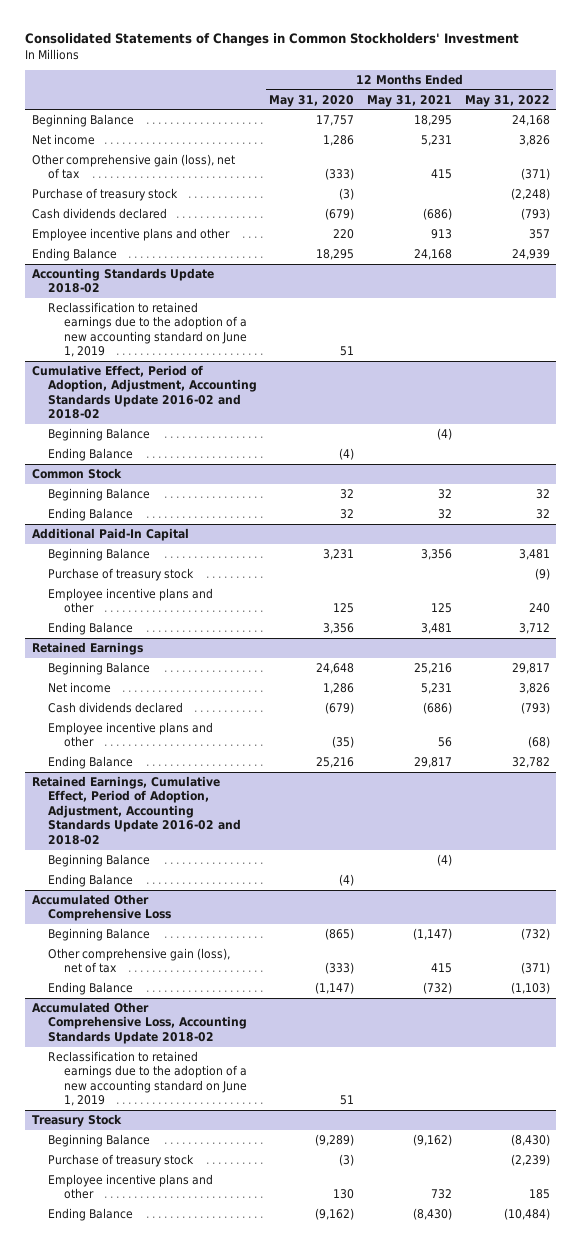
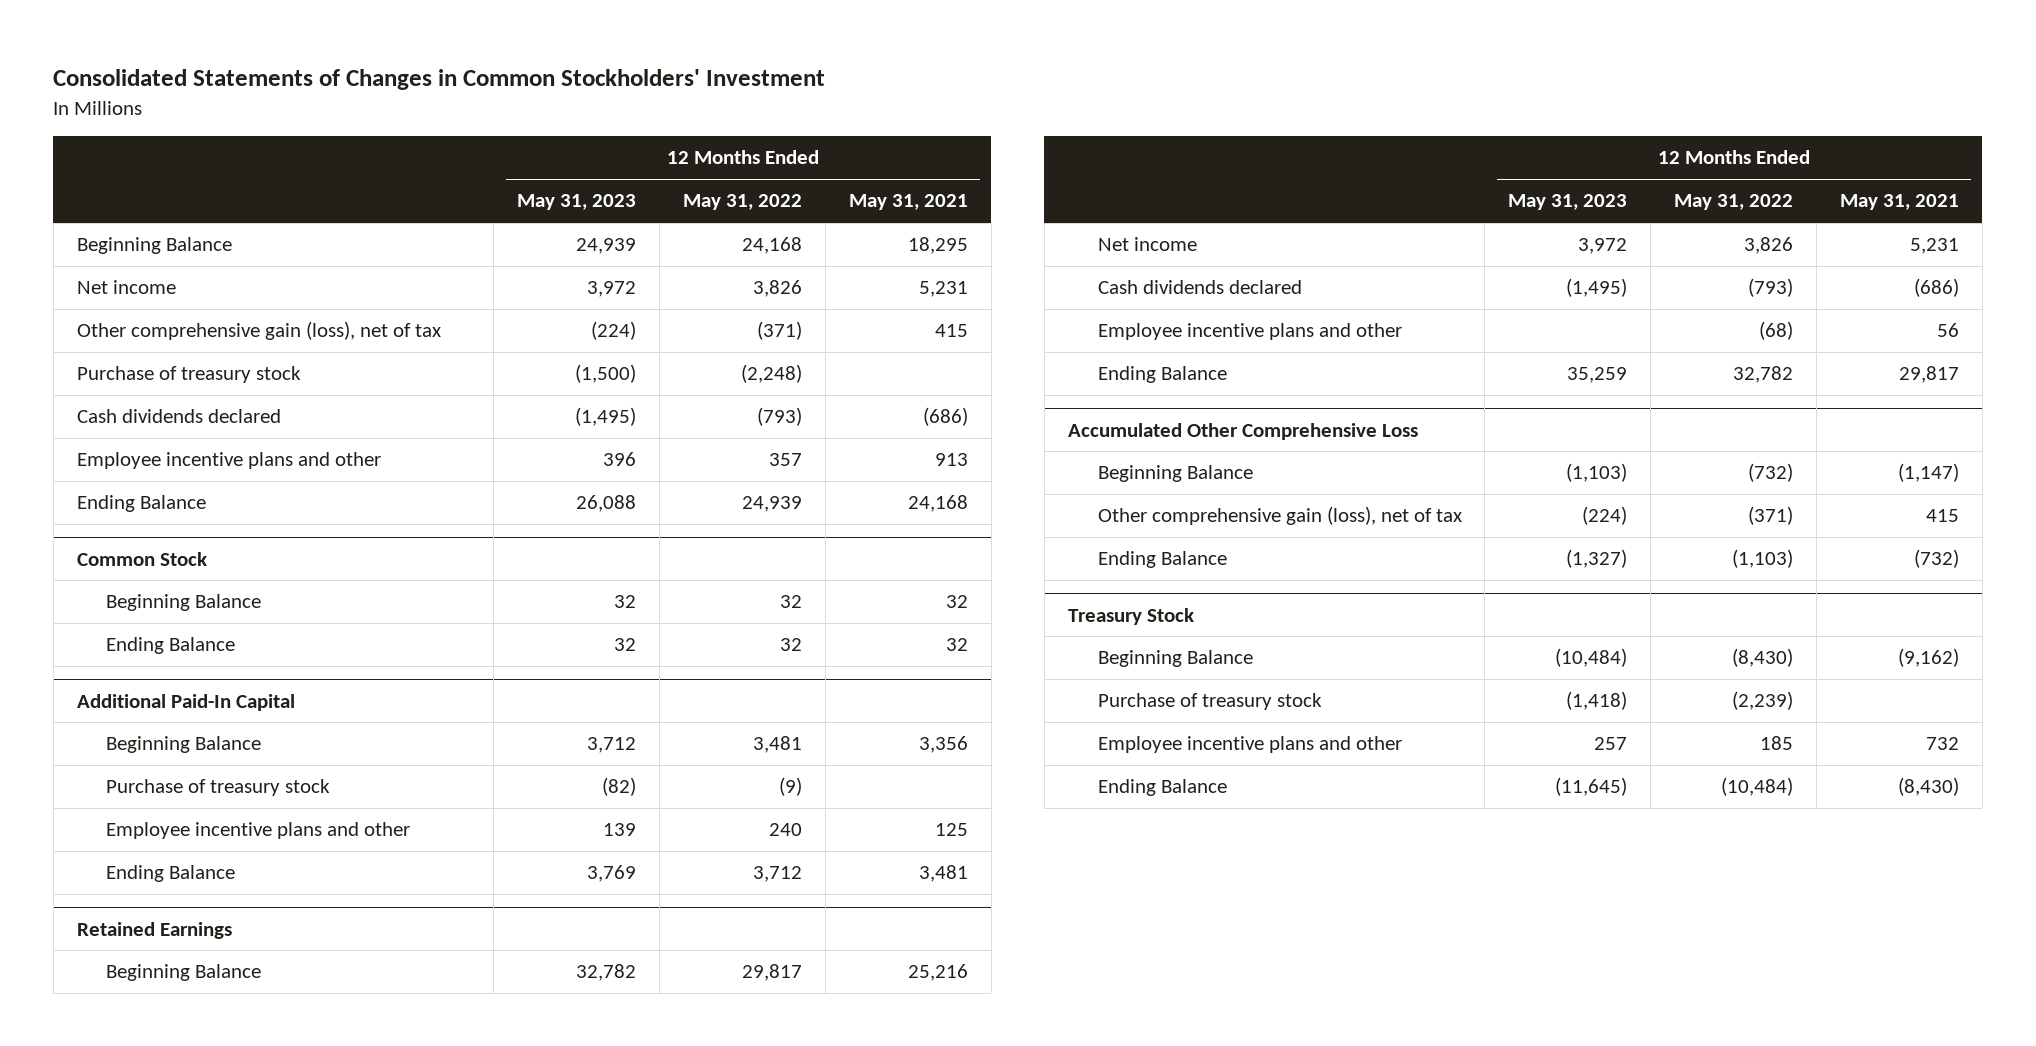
[269,94,355,107] May 31, 2020 -> none
none -> [517,194,637,211] May 31, 2023
[31,267,214,294] Accounting Standards Update 2018-02 -> none
[47,301,248,358] Reclassification to retained earnings due to the adoption of a new accounting standard on June 1, 2019 -> none
[31,364,257,420] Cumulative Effect, Period of Adoption, Adjustment, Accounting Standards Update 2016-02 and 2018-02 -> none
[47,427,150,441] Beginning Balance -> none
[47,447,133,461] Ending Balance -> none
[31,775,241,845] Retained Earnings, Cumulative Effect, Period of Adoption, Adjustment, Accounting Standards Update 2016-02 and 2018-02 -> none
[47,853,150,867] Beginning Balance -> none
[47,873,133,887] Ending Balance -> none
[31,1001,247,1044] Accumulated Other Comprehensive Loss, Accounting Standards Update 2018-02 -> none
[47,1050,248,1107] Reclassification to retained earnings due to the adoption of a new accounting standard on June 1, 2019 -> none

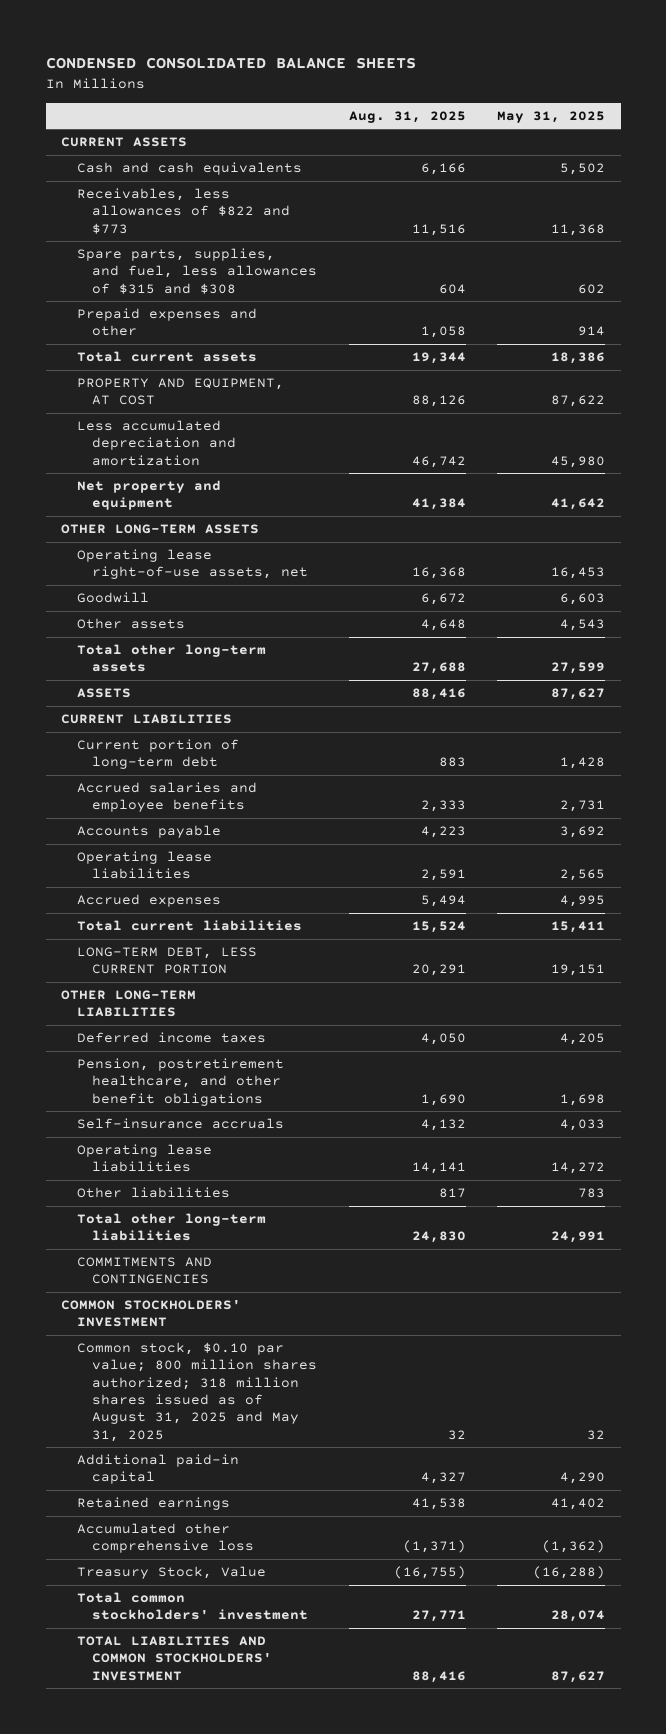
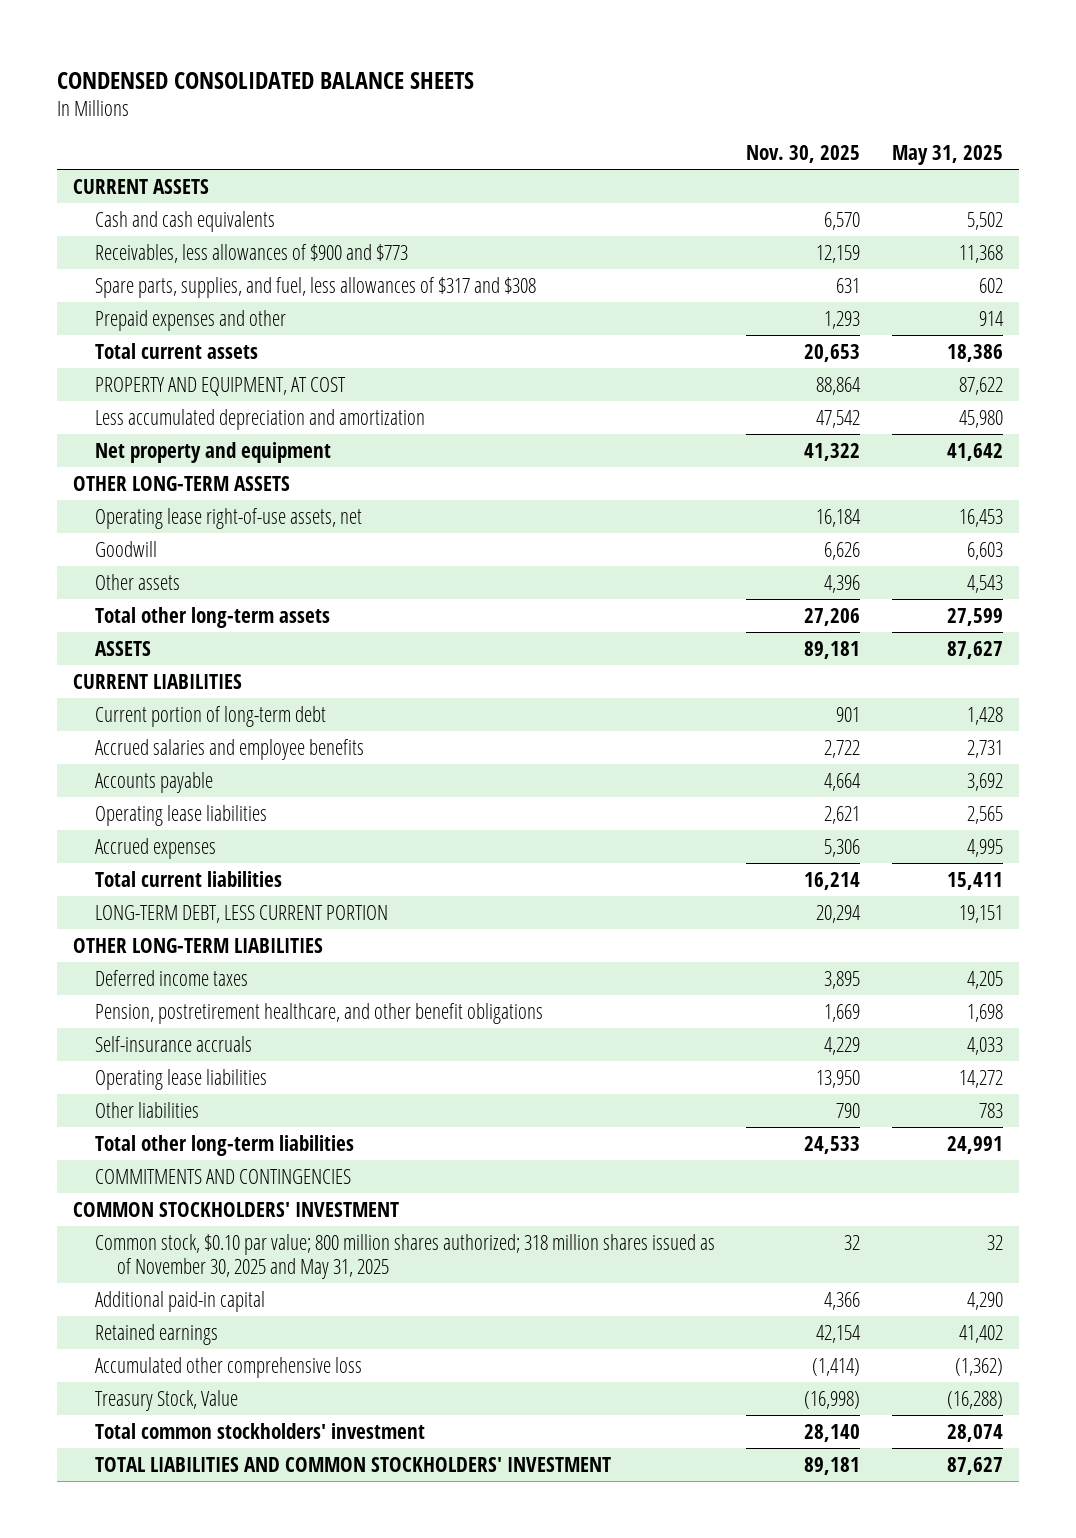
[348,110,466,123] Aug. 31, 2025 -> none
none -> [746,144,861,163] Nov. 30, 2025
[76,188,291,234] Receivables, less allowances of $822 and $773 -> [94,243,408,263] Receivables, less allowances of $900 and $773
[76,248,318,294] Spare parts, supplies, and fuel, less allowances of $315 and $308 -> [94,276,536,298] Spare parts, supplies, and fuel, less allowances of $317 and $308
[76,1342,318,1442] Common stock, $0.10 par value; 800 million shares authorized; 318 million shares issued as of August 31, 2025 and May 31, 2025 -> [94,1233,715,1279] Common stock, $0.10 par value; 800 million shares authorized; 318 million shares issued as of November 30, 2025 and May 31, 2025

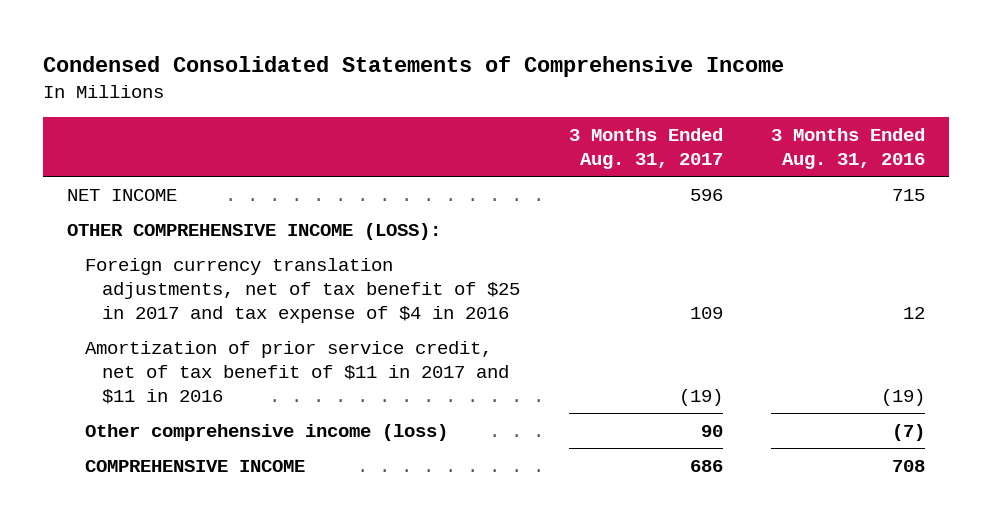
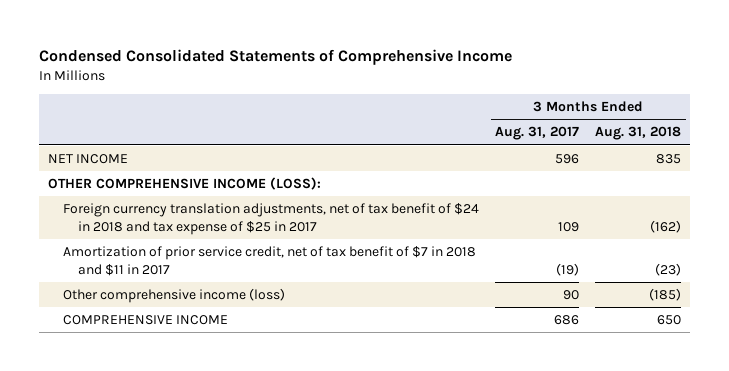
[770,127,925,170] 3 Months Ended Aug. 31, 2016 -> none
none -> [595,126,682,141] Aug. 31, 2018
[84,257,521,324] Foreign currency translation adjustments, net of tax benefit of $25 in 2017 and tax expense of $4 in 2016 -> [62,203,479,236] Foreign currency translation adjustments, net of tax benefit of $24 in 2018 and tax expense of $25 in 2017
[84,340,510,405] Amortization of prior service credit, net of tax benefit of $11 in 2017 and $11 in 2016 -> [62,246,476,277] Amortization of prior service credit, net of tax benefit of $7 in 2018 and $11 in 2017

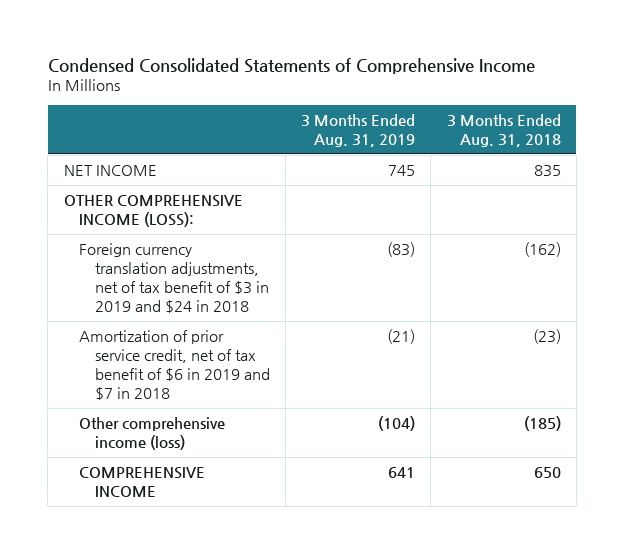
[495,126,580,141] Aug. 31, 2017 -> none
none -> [301,113,416,147] 3 Months Ended Aug. 31, 2019
[62,203,479,236] Foreign currency translation adjustments, net of tax benefit of $24 in 2018 and tax expense of $25 in 2017 -> [79,242,269,313] Foreign currency translation adjustments, net of tax benefit of $3 in 2019 and $24 in 2018
[62,246,476,277] Amortization of prior service credit, net of tax benefit of $7 in 2018 and $11 in 2017 -> [79,329,270,400] Amortization of prior service credit, net of tax benefit of $6 in 2019 and $7 in 2018

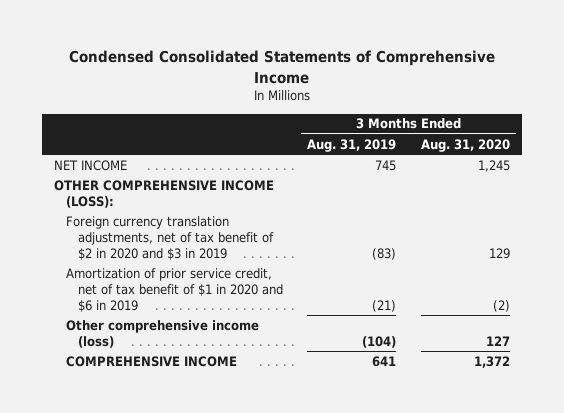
[446,113,561,147] 3 Months Ended Aug. 31, 2018 -> none
none -> [420,138,510,152] Aug. 31, 2020
[79,242,269,313] Foreign currency translation adjustments, net of tax benefit of $3 in 2019 and $24 in 2018 -> [66,215,274,260] Foreign currency translation adjustments, net of tax benefit of $2 in 2020 and $3 in 2019
[79,329,270,400] Amortization of prior service credit, net of tax benefit of $6 in 2019 and $7 in 2018 -> [66,267,283,312] Amortization of prior service credit, net of tax benefit of $1 in 2020 and $6 in 2019

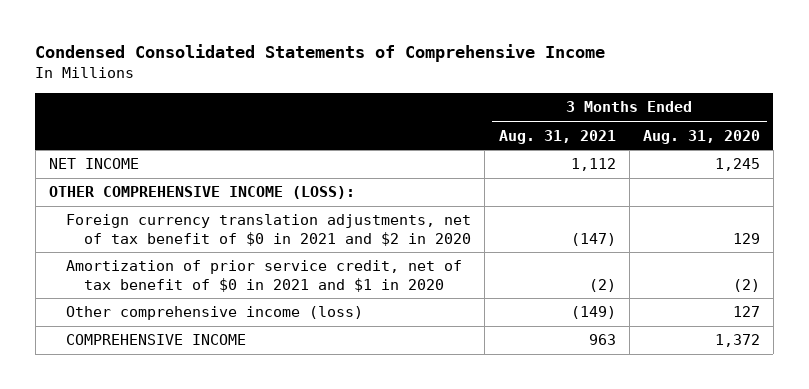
[307,138,397,152] Aug. 31, 2019 -> none
none -> [498,129,616,144] Aug. 31, 2021
[66,215,274,260] Foreign currency translation adjustments, net of tax benefit of $2 in 2020 and $3 in 2019 -> [66,214,472,246] Foreign currency translation adjustments, net of tax benefit of $0 in 2021 and $2 in 2020
[66,267,283,312] Amortization of prior service credit, net of tax benefit of $1 in 2020 and $6 in 2019 -> [66,260,463,292] Amortization of prior service credit, net of tax benefit of $0 in 2021 and $1 in 2020

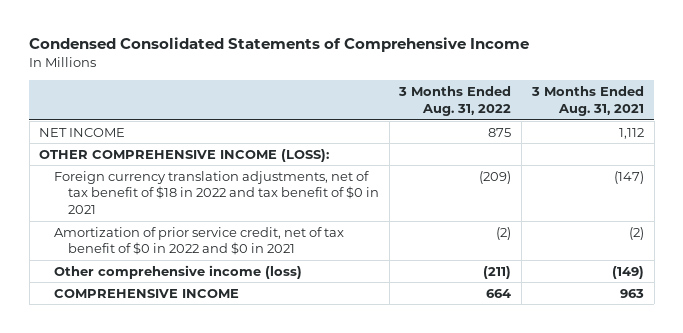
[642,129,760,144] Aug. 31, 2020 -> none
none -> [398,86,512,116] 3 Months Ended Aug. 31, 2022
[66,214,472,246] Foreign currency translation adjustments, net of tax benefit of $0 in 2021 and $2 in 2020 -> [53,170,380,215] Foreign currency translation adjustments, net of tax benefit of $18 in 2022 and tax benefit of $0 in 2021
[66,260,463,292] Amortization of prior service credit, net of tax benefit of $0 in 2021 and $1 in 2020 -> [53,226,344,256] Amortization of prior service credit, net of tax benefit of $0 in 2022 and $0 in 2021

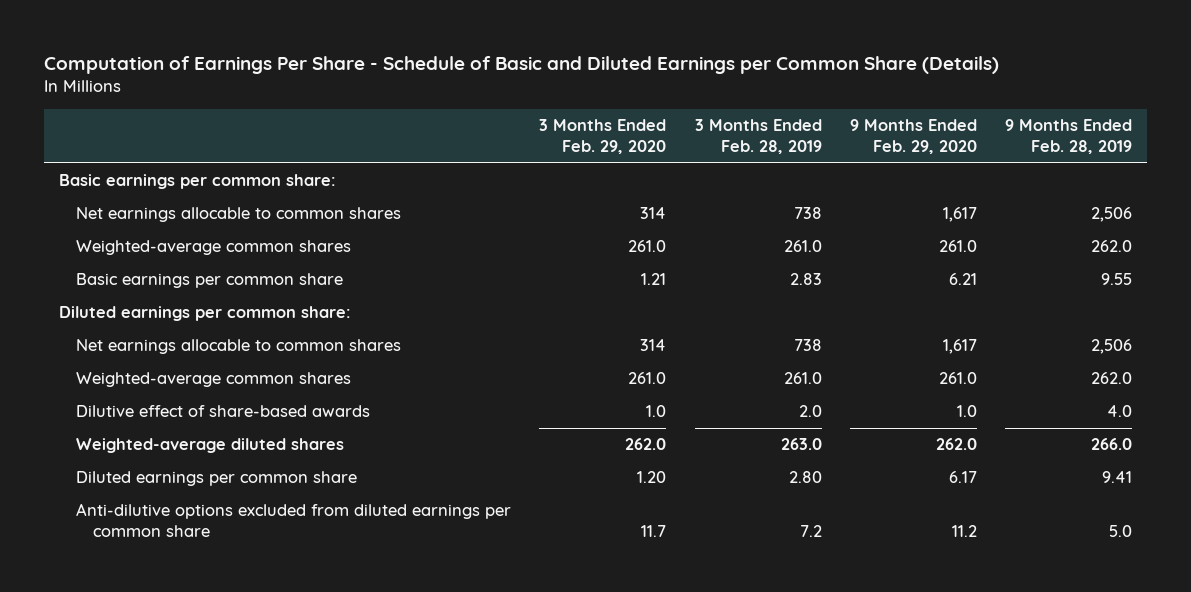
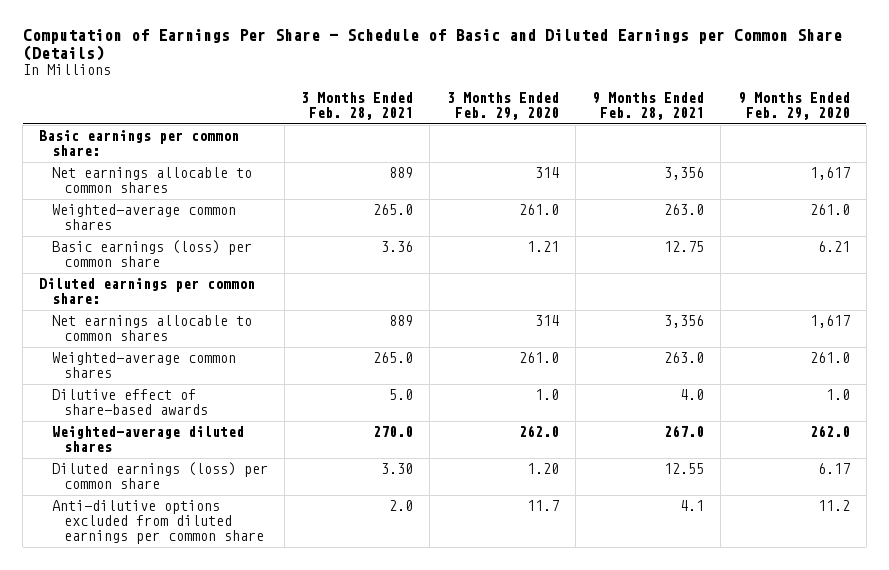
[694,119,822,155] 3 Months Ended Feb. 28, 2019 -> none
[1005,119,1133,155] 9 Months Ended Feb. 28, 2019 -> none
none -> [301,92,414,121] 3 Months Ended Feb. 28, 2021
none -> [592,92,705,121] 9 Months Ended Feb. 28, 2021
[75,273,343,289] Basic earnings per common share -> [51,240,252,268] Basic earnings (loss) per common share
[75,471,357,487] Diluted earnings per common share -> [51,462,268,490] Diluted earnings (loss) per common share

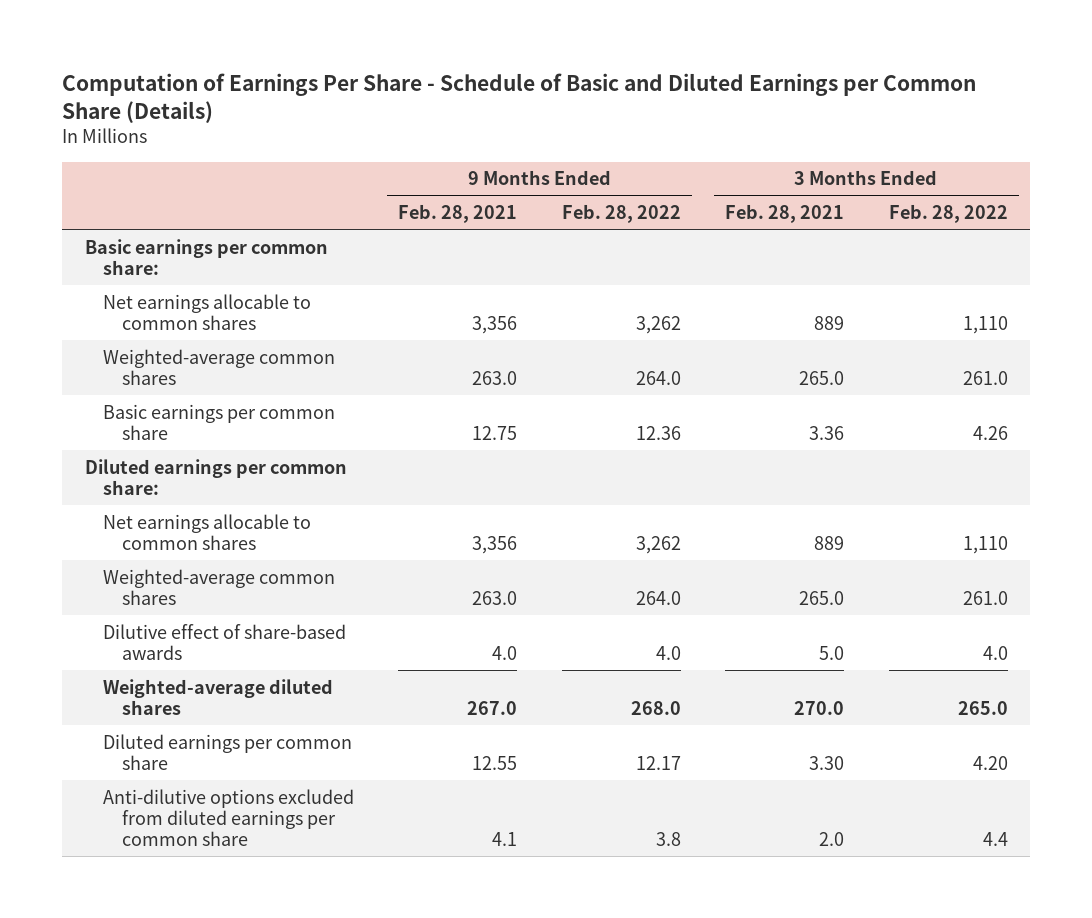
[446,92,559,121] 3 Months Ended Feb. 29, 2020 -> none
[737,92,850,121] 9 Months Ended Feb. 29, 2020 -> none
none -> [561,203,681,223] Feb. 28, 2022
none -> [888,203,1008,223] Feb. 28, 2022
[51,240,252,268] Basic earnings (loss) per common share -> [103,403,336,440] Basic earnings per common share
[51,462,268,490] Diluted earnings (loss) per common share -> [103,733,353,770] Diluted earnings per common share

